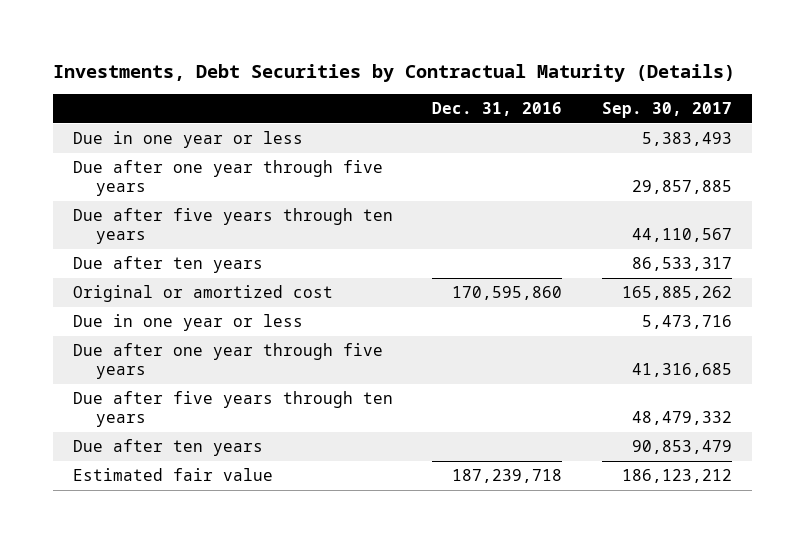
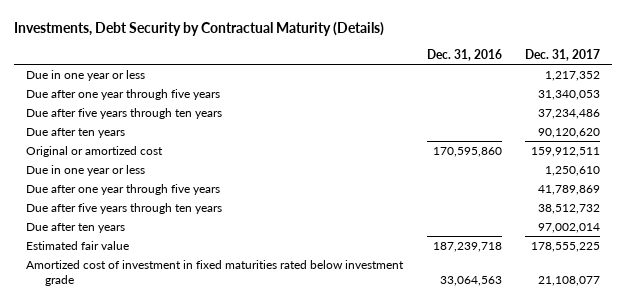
[52,63,735,82] Investments, Debt Securities by Contractual Maturity (Details) -> [14,22,385,37] Investments, Debt Security by Contractual Maturity (Details)
[601,101,732,118] Sep. 30, 2017 -> none
none -> [525,49,601,62] Dec. 31, 2017
none -> [26,259,405,286] Amortized cost of investment in fixed maturities rated below investment grade

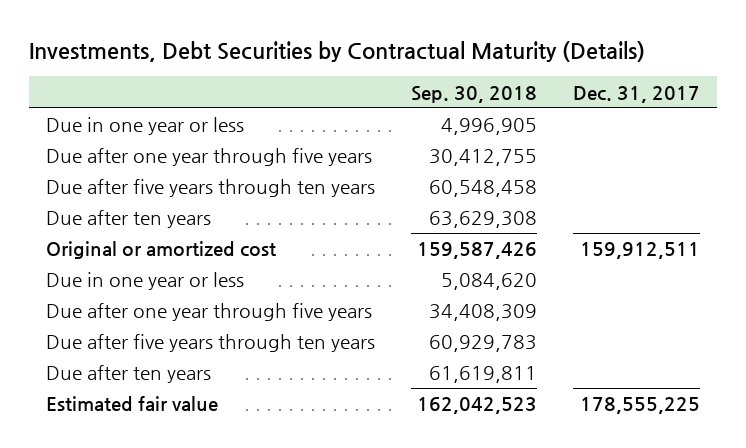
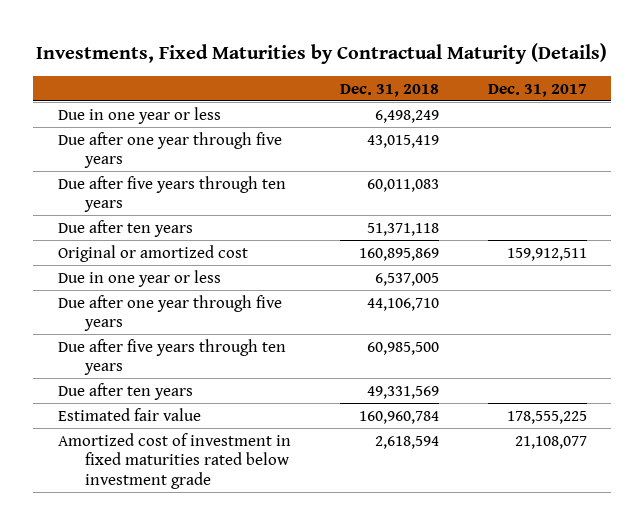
[28,40,645,62] Investments, Debt Securities by Contractual Maturity (Details) -> [36,43,608,65] Investments, Fixed Maturities by Contractual Maturity (Details)
[411,85,538,103] Sep. 30, 2018 -> none
none -> [339,83,439,97] Dec. 31, 2018
none -> [57,432,291,490] Amortized cost of investment in fixed maturities rated below investment grade

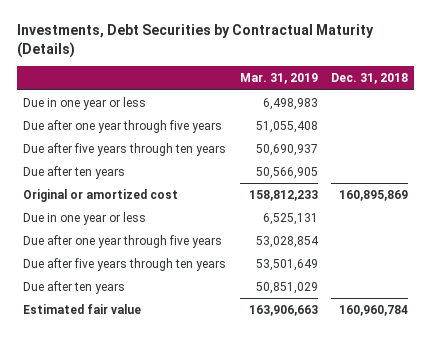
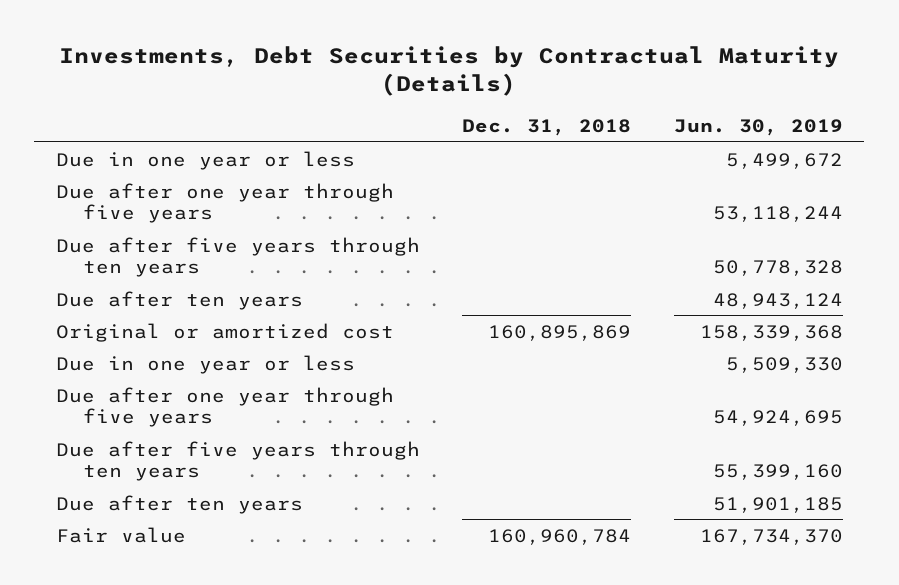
[239,73,318,85] Mar. 31, 2019 -> none
none -> [673,118,843,136] Jun. 30, 2019
[23,303,142,314] Estimated fair value -> [55,526,186,543] Fair value

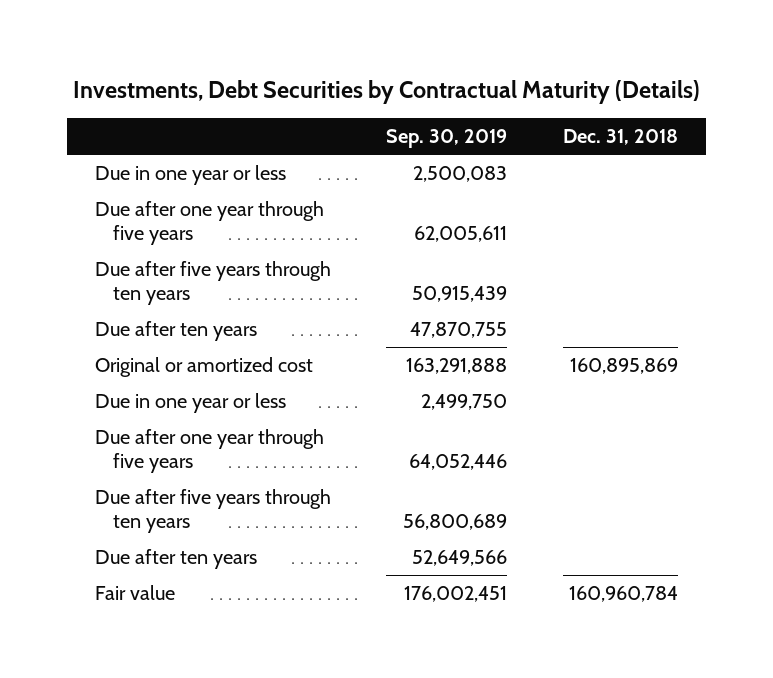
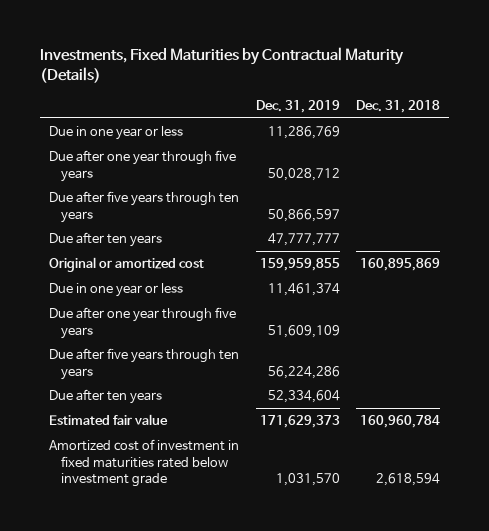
[73,80,701,105] Investments, Debt Securities by Contractual Maturity (Details) -> [40,47,405,84] Investments, Fixed Maturities by Contractual Maturity (Details)
[386,129,508,149] Sep. 30, 2019 -> none
none -> [255,100,340,114] Dec. 31, 2019
[94,584,175,600] Fair value -> [48,413,168,425] Estimated fair value
none -> [48,438,239,488] Amortized cost of investment in fixed maturities rated below investment grade

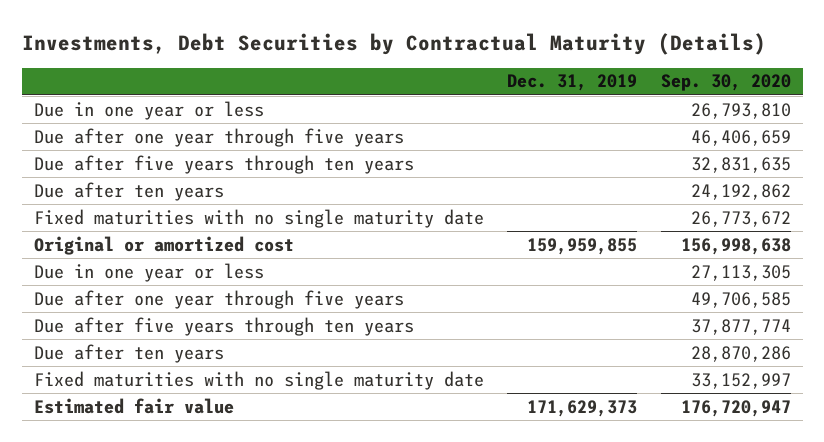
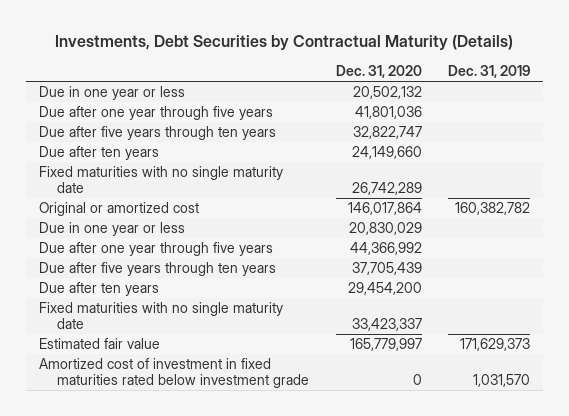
[660,74,791,92] Sep. 30, 2020 -> none
none -> [335,65,422,79] Dec. 31, 2020
[527,237,638,255] 159,959,855 -> [454,202,530,216] 160,382,782
none -> [38,358,310,389] Amortized cost of investment in fixed maturities rated below investment grade

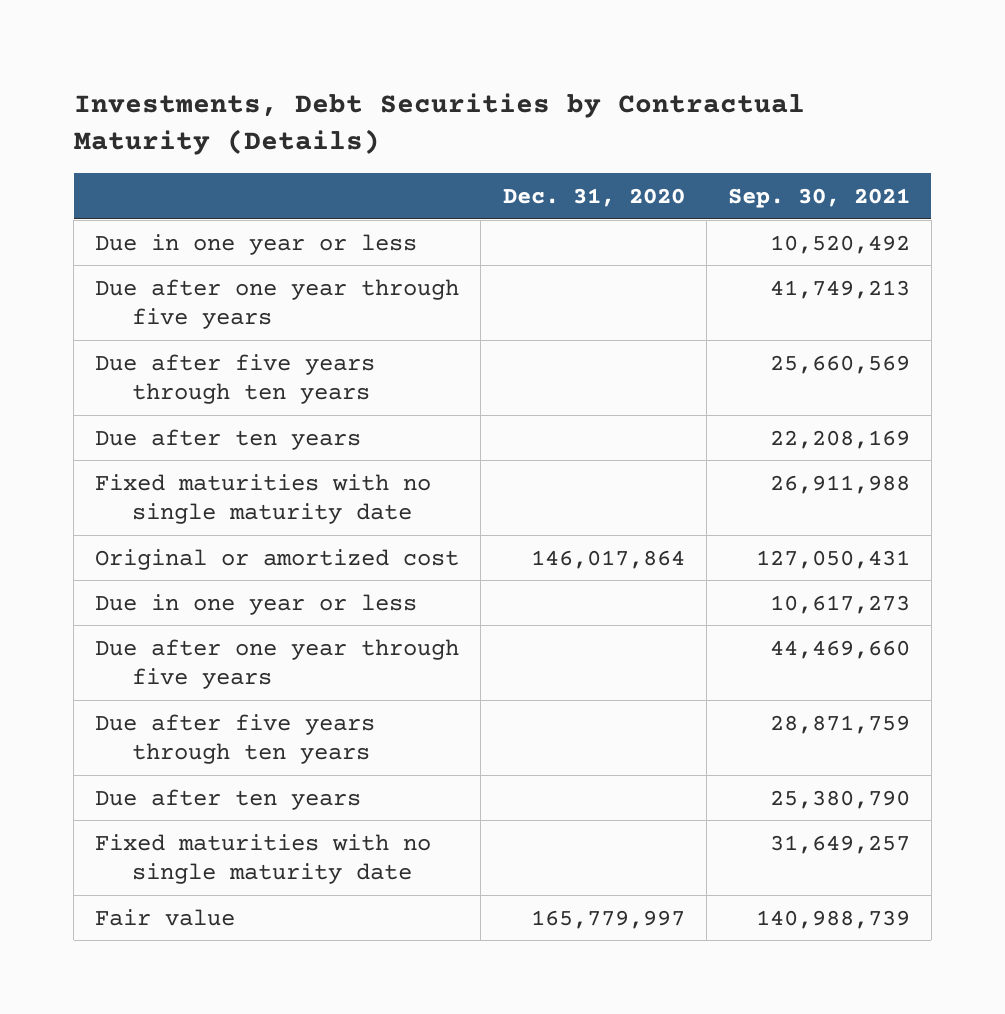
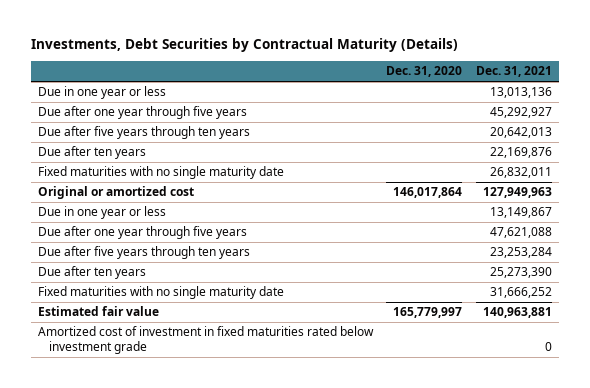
[727,188,910,209] Sep. 30, 2021 -> none
none -> [475,66,552,78] Dec. 31, 2021
[95,908,236,926] Fair value -> [37,306,159,317] Estimated fair value
none -> [37,326,374,354] Amortized cost of investment in fixed maturities rated below investment grade

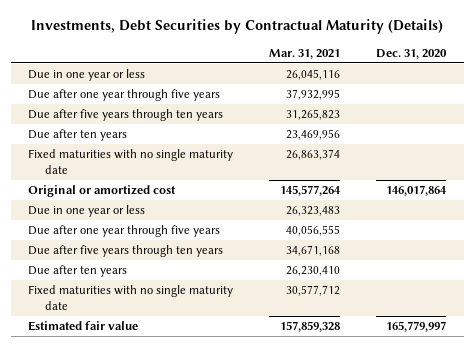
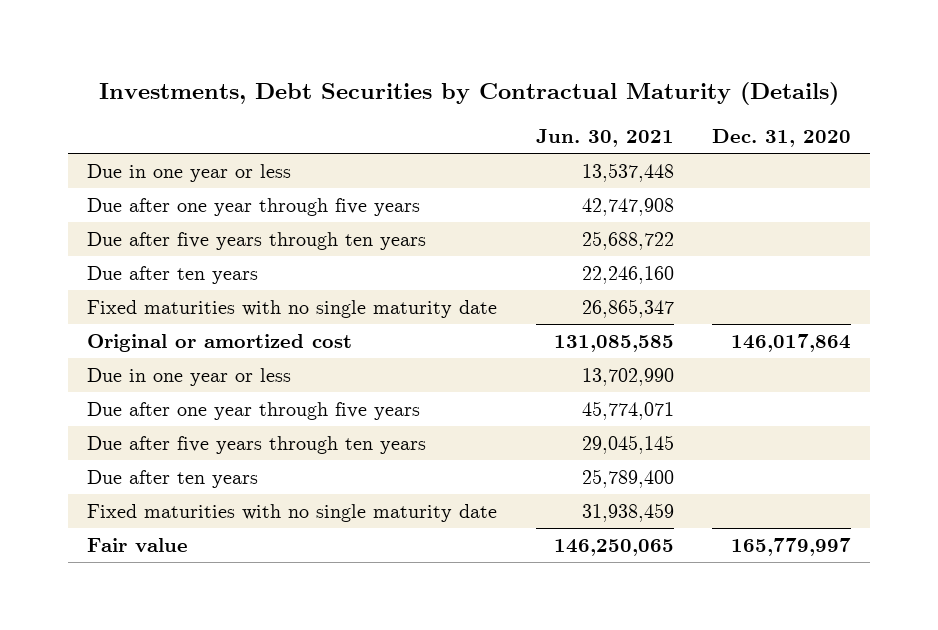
[269,49,341,60] Mar. 31, 2021 -> none
none -> [535,129,674,148] Jun. 30, 2021
[28,321,139,332] Estimated fair value -> [87,537,189,552] Fair value

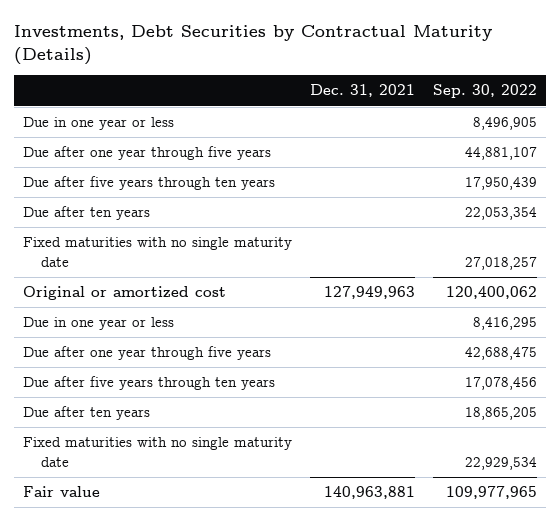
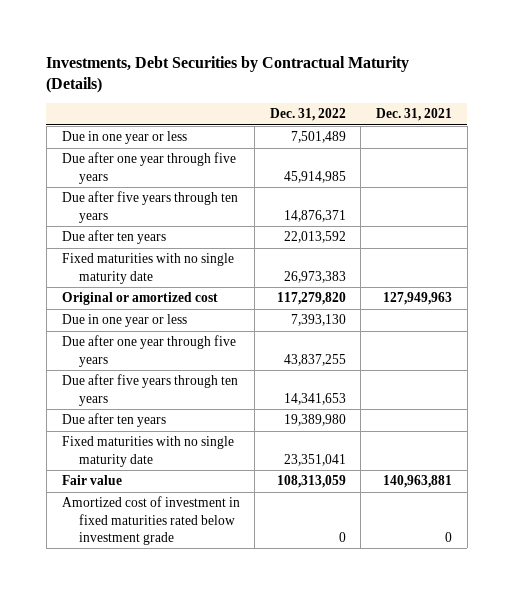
[433,84,538,99] Sep. 30, 2022 -> none
none -> [269,108,346,122] Dec. 31, 2022
none -> [61,496,240,546] Amortized cost of investment in fixed maturities rated below investment grade

